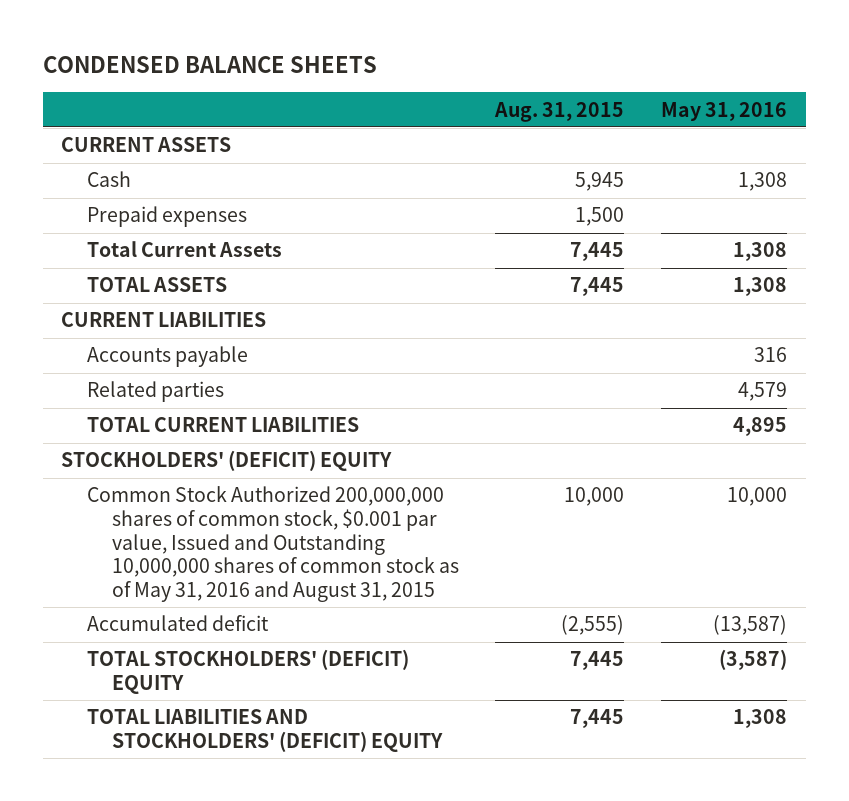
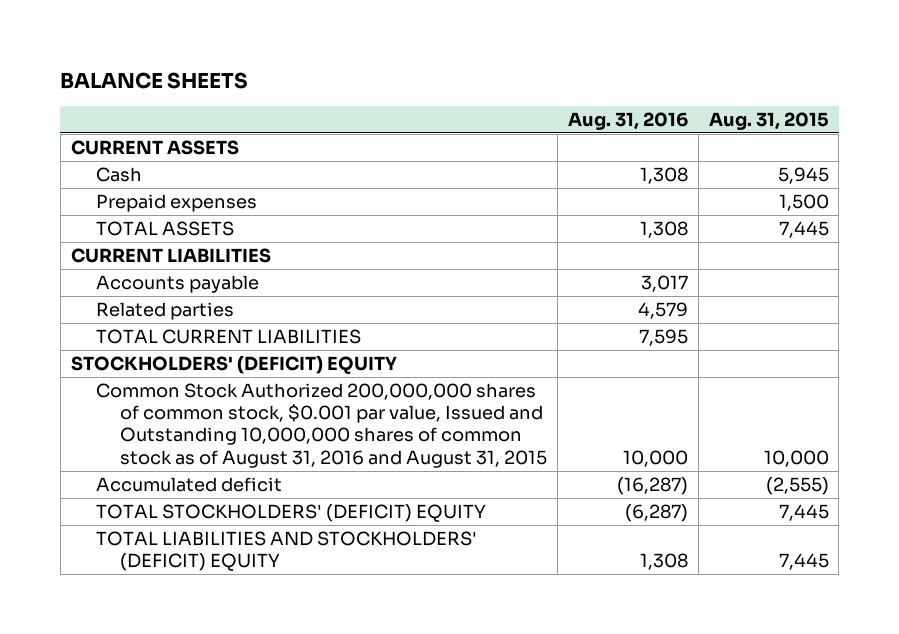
[43,55,378,73] CONDENSED BALANCE SHEETS -> [60,72,249,90] BALANCE SHEETS
[661,101,788,121] May 31, 2016 -> none
none -> [567,112,688,131] Aug. 31, 2016
[86,241,282,258] Total Current Assets -> none
[86,486,459,603] Common Stock Authorized 200,000,000 shares of common stock, $0.001 par value, Issued and Outstanding 10,000,000 shares of common stock as of May 31, 2016 and August 31, 2015 -> [95,382,548,468] Common Stock Authorized 200,000,000 shares of common stock, $0.001 par value, Issued and Outstanding 10,000,000 shares of common stock as of August 31, 2016 and August 31, 2015

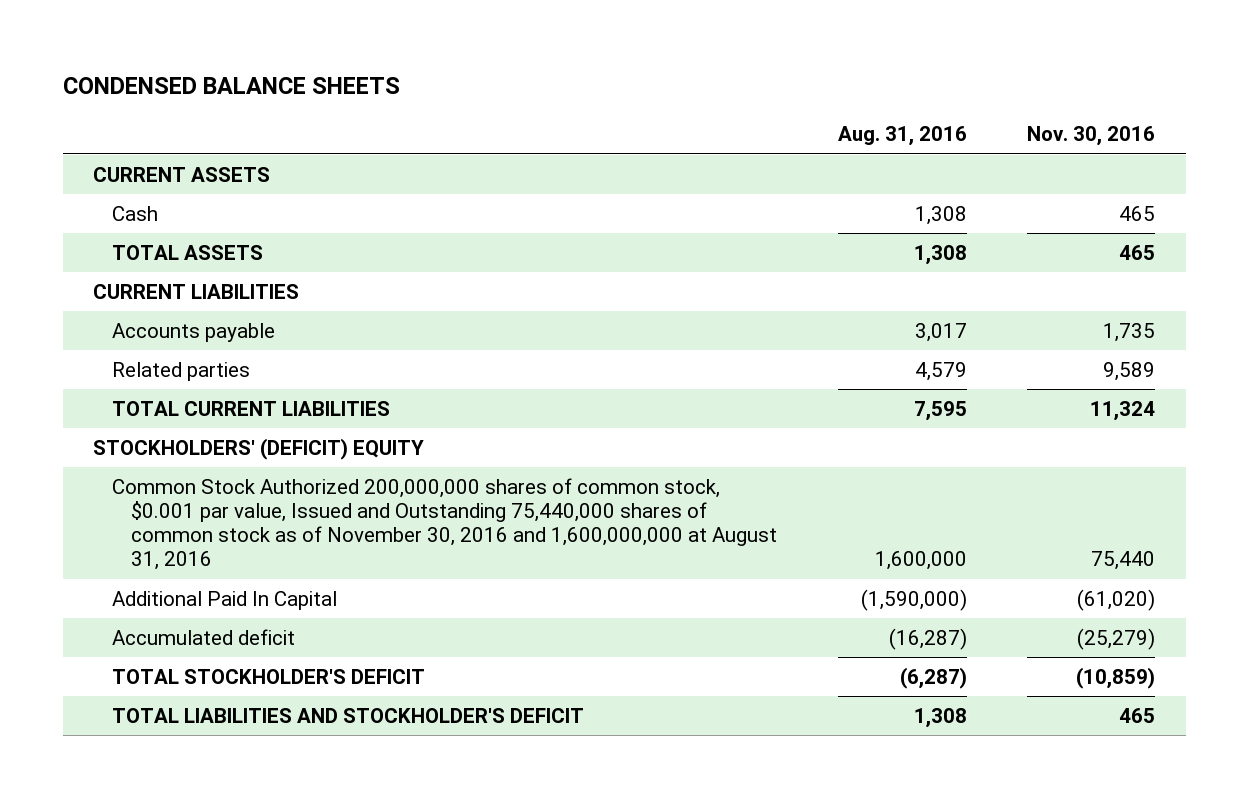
[60,72,249,90] BALANCE SHEETS -> [62,77,400,95] CONDENSED BALANCE SHEETS
[708,112,829,131] Aug. 31, 2015 -> none
none -> [1027,126,1156,147] Nov. 30, 2016
[95,193,257,212] Prepaid expenses -> none
[95,382,548,468] Common Stock Authorized 200,000,000 shares of common stock, $0.001 par value, Issued and Outstanding 10,000,000 shares of common stock as of August 31, 2016 and August 31, 2015 -> [111,477,777,571] Common Stock Authorized 200,000,000 shares of common stock, $0.001 par value, Issued and Outstanding 75,440,000 shares of common stock as of November 30, 2016 and 1,600,000,000 at August 31, 2016
[622,449,688,467] 10,000 -> [874,551,967,571] 1,600,000
none -> [111,590,337,610] Additional Paid In Capital
[95,503,486,522] TOTAL STOCKHOLDERS' (DEFICIT) EQUITY -> [111,668,425,684] TOTAL STOCKHOLDER'S DEFICIT
[95,530,477,572] TOTAL LIABILITIES AND STOCKHOLDERS' (DEFICIT) EQUITY -> [111,707,584,723] TOTAL LIABILITIES AND STOCKHOLDER'S DEFICIT

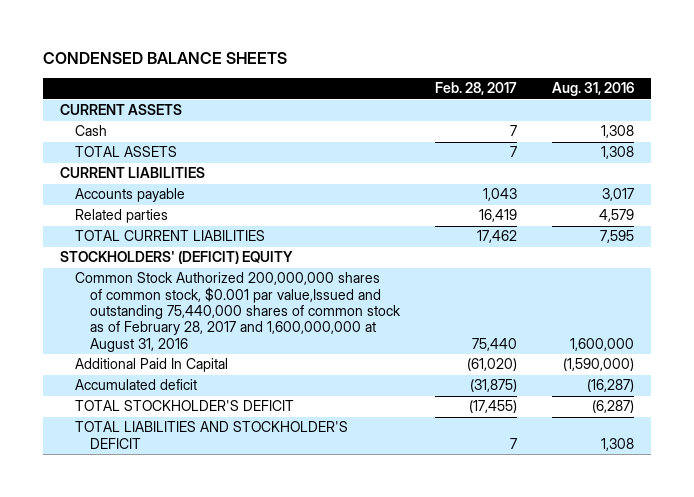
[1027,126,1156,147] Nov. 30, 2016 -> none
none -> [434,82,517,96] Feb. 28, 2017
[111,477,777,571] Common Stock Authorized 200,000,000 shares of common stock, $0.001 par value, Issued and Outstanding 75,440,000 shares of common stock as of November 30, 2016 and 1,600,000,000 at August 31, 2016 -> [75,272,401,352] Common Stock Authorized 200,000,000 shares of common stock, $0.001 par value,Issued and outstanding 75,440,000 shares of common stock as of February 28, 2017 and 1,600,000,000 at August 31, 2016

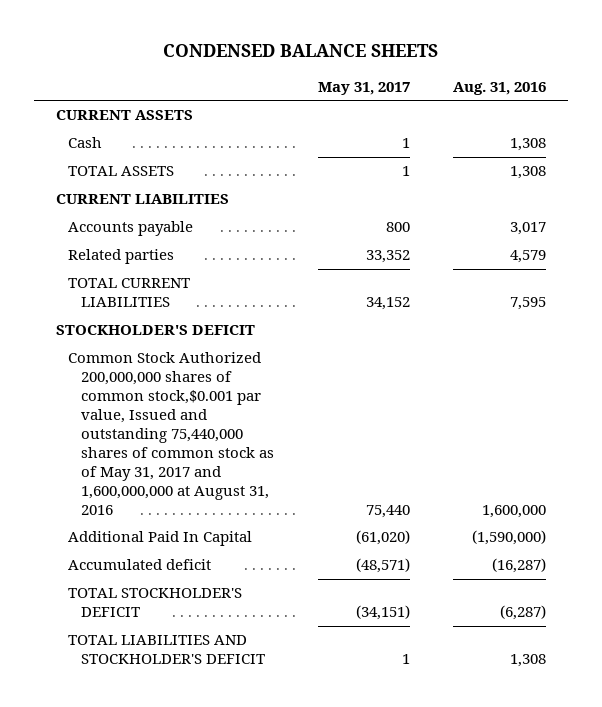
[434,82,517,96] Feb. 28, 2017 -> none
none -> [317,81,410,95] May 31, 2017
[60,251,294,265] STOCKHOLDERS' (DEFICIT) EQUITY -> [55,325,255,336] STOCKHOLDER'S DEFICIT
[75,272,401,352] Common Stock Authorized 200,000,000 shares of common stock, $0.001 par value,Issued and outstanding 75,440,000 shares of common stock as of February 28, 2017 and 1,600,000,000 at August 31, 2016 -> [68,352,274,515] Common Stock Authorized 200,000,000 shares of common stock,$0.001 par value, Issued and outstanding 75,440,000 shares of common stock as of May 31, 2017 and 1,600,000,000 at August 31, 2016

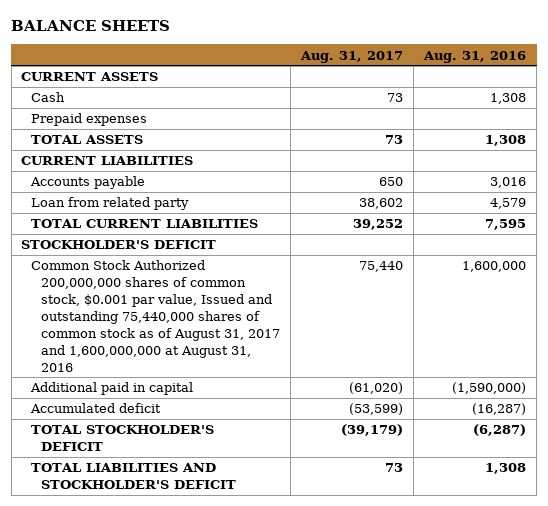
[162,44,438,58] CONDENSED BALANCE SHEETS -> [11,20,171,32] BALANCE SHEETS
[317,81,410,95] May 31, 2017 -> none
none -> [300,50,404,63] Aug. 31, 2017
none -> [31,113,148,127] Prepaid expenses
[510,222,547,236] 3,017 -> [490,177,527,189] 3,016
[68,249,175,265] Related parties -> [31,197,190,211] Loan from related party
[68,352,274,515] Common Stock Authorized 200,000,000 shares of common stock,$0.001 par value, Issued and outstanding 75,440,000 shares of common stock as of May 31, 2017 and 1,600,000,000 at August 31, 2016 -> [31,260,281,372] Common Stock Authorized 200,000,000 shares of common stock, $0.001 par value, Issued and outstanding 75,440,000 shares of common stock as of August 31, 2017 and 1,600,000,000 at August 31, 2016
[68,531,253,547] Additional Paid In Capital -> [30,382,194,396] Additional paid in capital

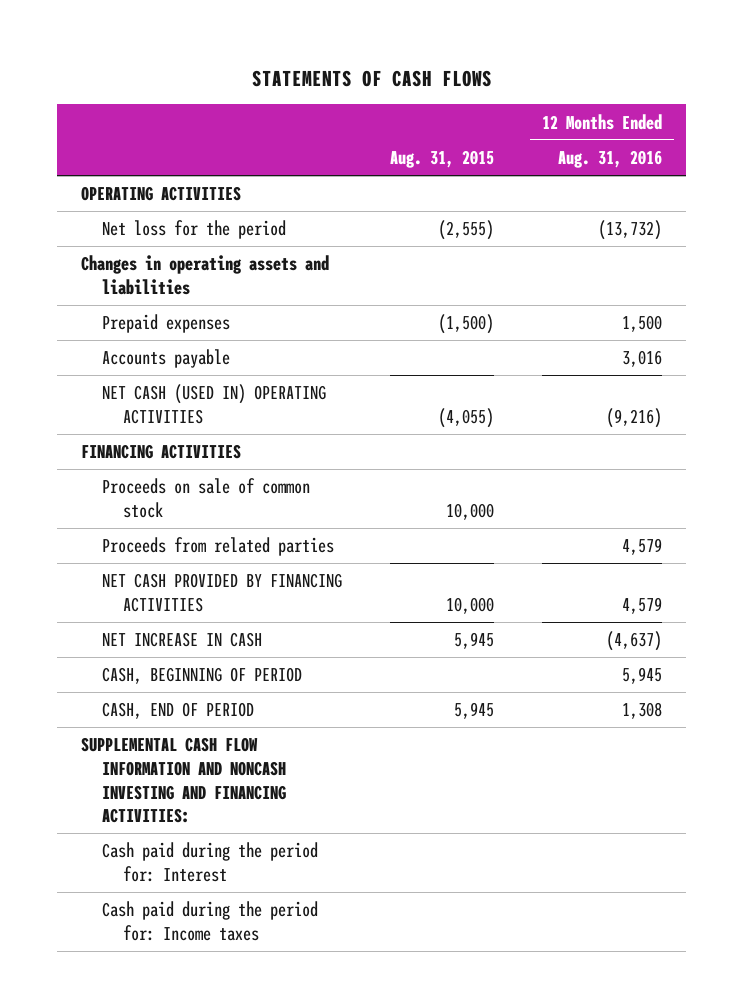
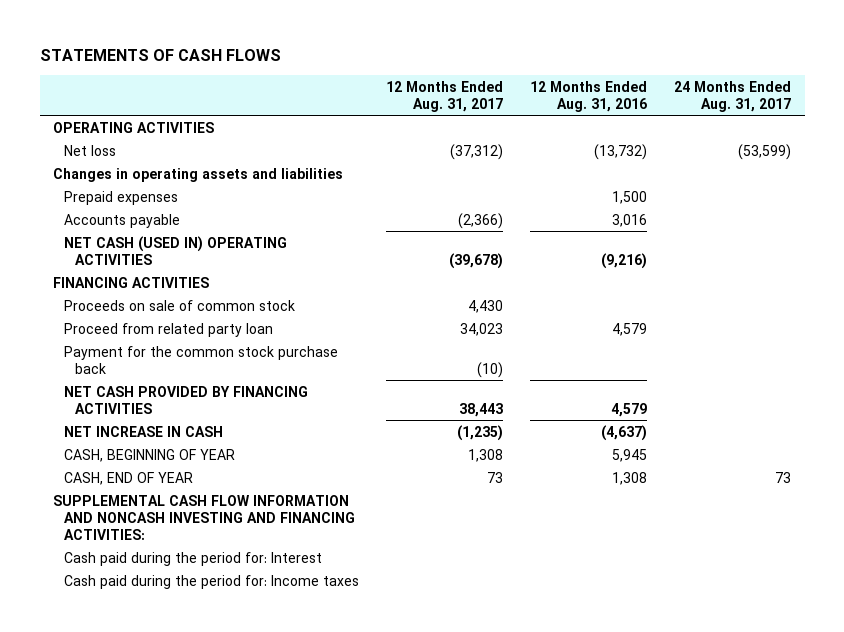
[390,149,495,168] Aug. 31, 2015 -> none
none -> [385,80,503,112] 12 Months Ended Aug. 31, 2017
none -> [674,80,792,112] 24 Months Ended Aug. 31, 2017
[101,220,286,240] Net loss for the period -> [63,144,116,156] Net loss
[101,537,334,557] Proceeds from related parties -> [63,322,273,337] Proceed from related party loan
none -> [63,345,338,374] Payment for the common stock purchase back
[101,667,302,685] CASH, BEGINNING OF PERIOD -> [63,448,235,462] CASH, BEGINNING OF YEAR
[101,702,254,720] CASH, END OF PERIOD -> [63,471,193,485] CASH, END OF YEAR

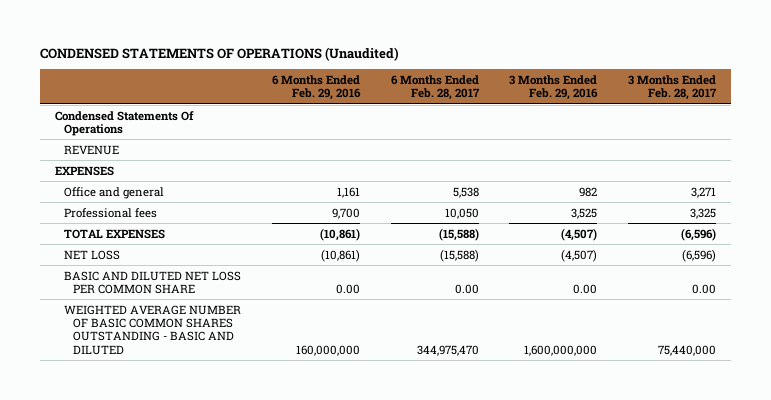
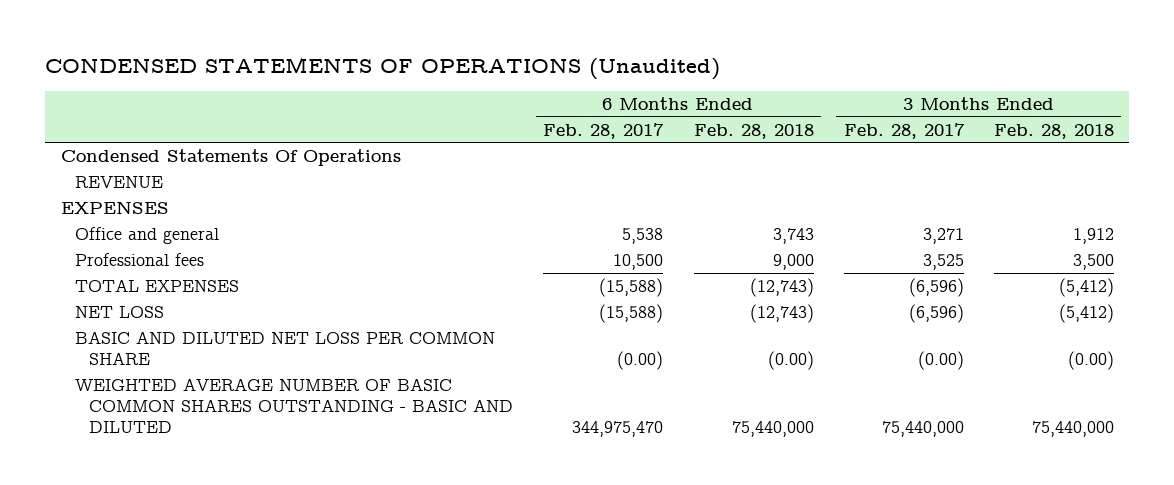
[271,75,361,101] 6 Months Ended Feb. 29, 2016 -> none
[509,75,599,101] 3 Months Ended Feb. 29, 2016 -> none
none -> [693,123,814,139] Feb. 28, 2018
none -> [993,123,1114,139] Feb. 28, 2018
[444,207,479,219] 10,050 -> [613,254,664,271] 10,500
[689,207,716,219] 3,325 -> [922,254,964,271] 3,525
[454,283,479,294] 0.00 -> [617,350,664,370] (0.00)
[691,283,716,294] 0.00 -> [917,350,964,370] (0.00)

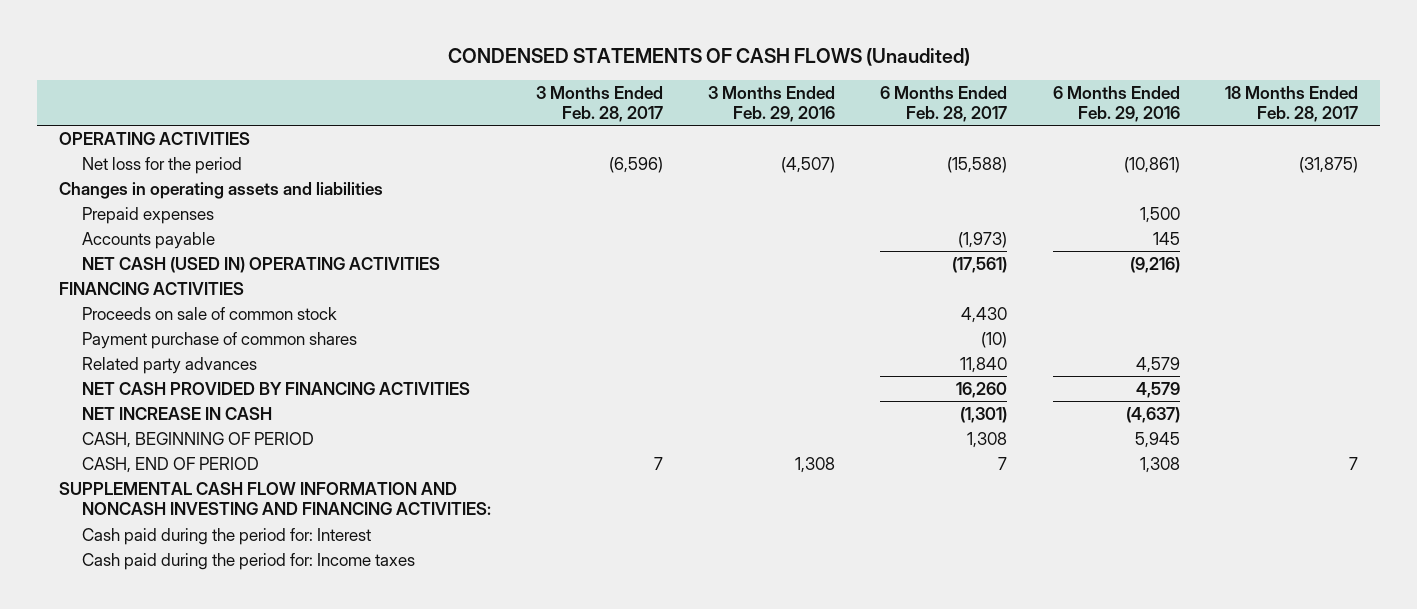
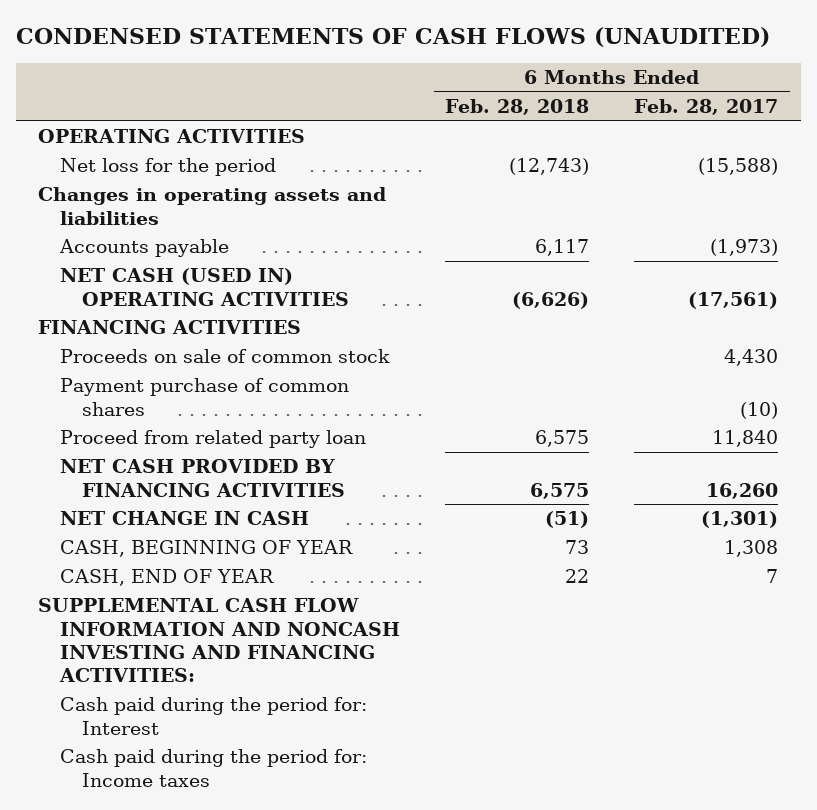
[447,47,970,66] CONDENSED STATEMENTS OF CASH FLOWS (Unaudited) -> [15,27,770,48] CONDENSED STATEMENTS OF CASH FLOWS (UNAUDITED)
[535,85,663,122] 3 Months Ended Feb. 28, 2017 -> none
[708,85,836,122] 3 Months Ended Feb. 29, 2016 -> none
[1052,85,1180,122] 6 Months Ended Feb. 29, 2016 -> none
[1224,85,1358,122] 18 Months Ended Feb. 28, 2017 -> none
none -> [445,99,590,116] Feb. 28, 2018
[81,206,214,224] Prepaid expenses -> none
[81,356,257,374] Related party advances -> [60,430,367,449] Proceed from related party loan
[81,406,272,420] NET INCREASE IN CASH -> [60,511,310,526] NET CHANGE IN CASH
[81,431,314,448] CASH, BEGINNING OF PERIOD -> [60,540,354,558] CASH, BEGINNING OF YEAR
[81,456,259,473] CASH, END OF PERIOD -> [60,569,275,587] CASH, END OF YEAR

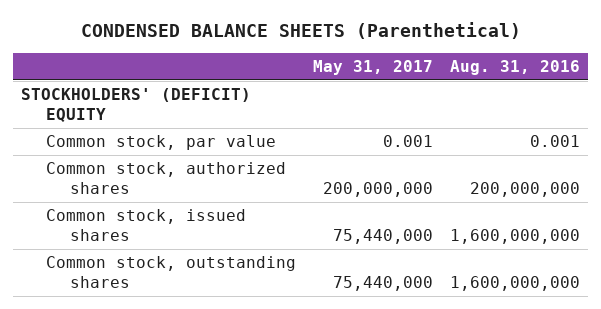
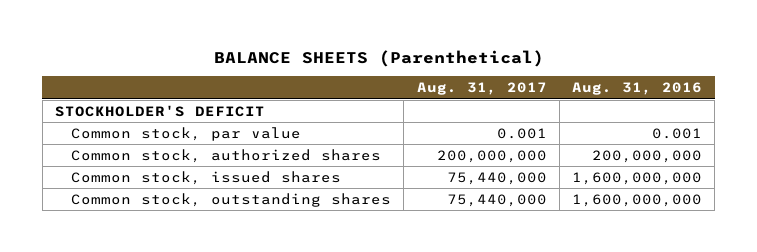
[80,22,521,40] CONDENSED BALANCE SHEETS (Parenthetical) -> [213,50,544,68] BALANCE SHEETS (Parenthetical)
[312,59,433,75] May 31, 2017 -> none
none -> [416,82,547,96] Aug. 31, 2017
[21,88,252,123] STOCKHOLDERS' (DEFICIT) EQUITY -> [55,104,266,117] STOCKHOLDER'S DEFICIT

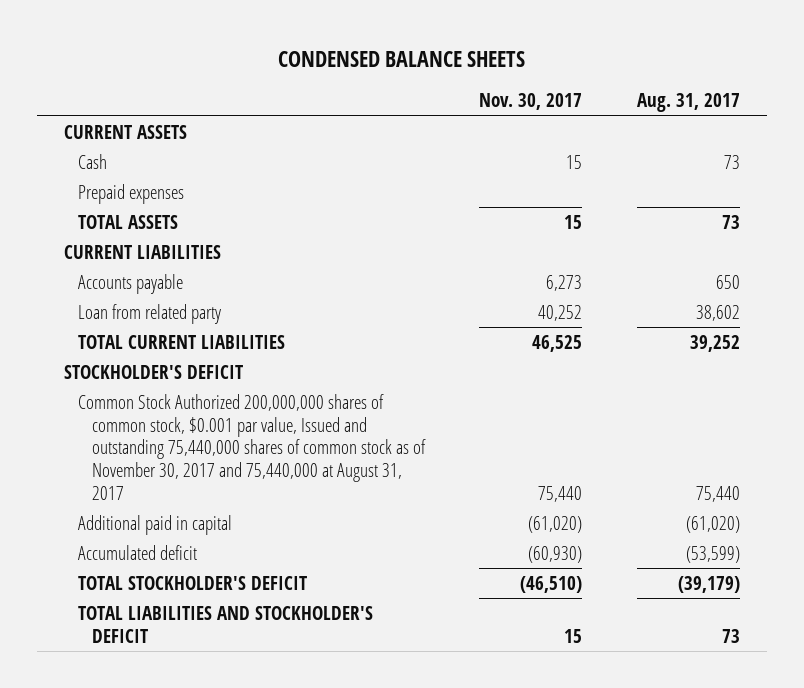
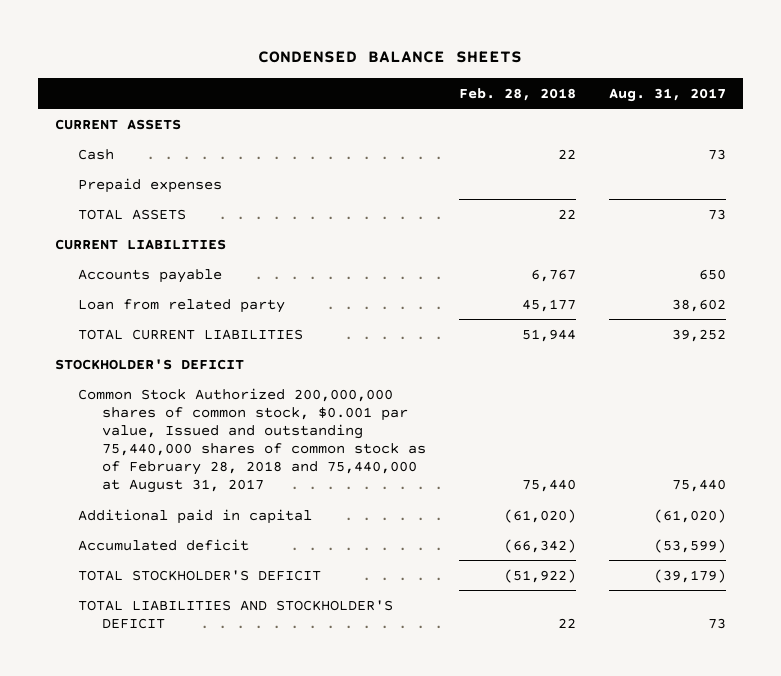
[479,93,583,111] Nov. 30, 2017 -> none
none -> [459,87,577,101] Feb. 28, 2018
[78,393,426,501] Common Stock Authorized 200,000,000 shares of common stock, $0.001 par value, Issued and outstanding 75,440,000 shares of common stock as of November 30, 2017 and 75,440,000 at August 31, 2017 -> [78,387,427,494] Common Stock Authorized 200,000,000 shares of common stock, $0.001 par value, Issued and outstanding 75,440,000 shares of common stock as of February 28, 2018 and 75,440,000 at August 31, 2017

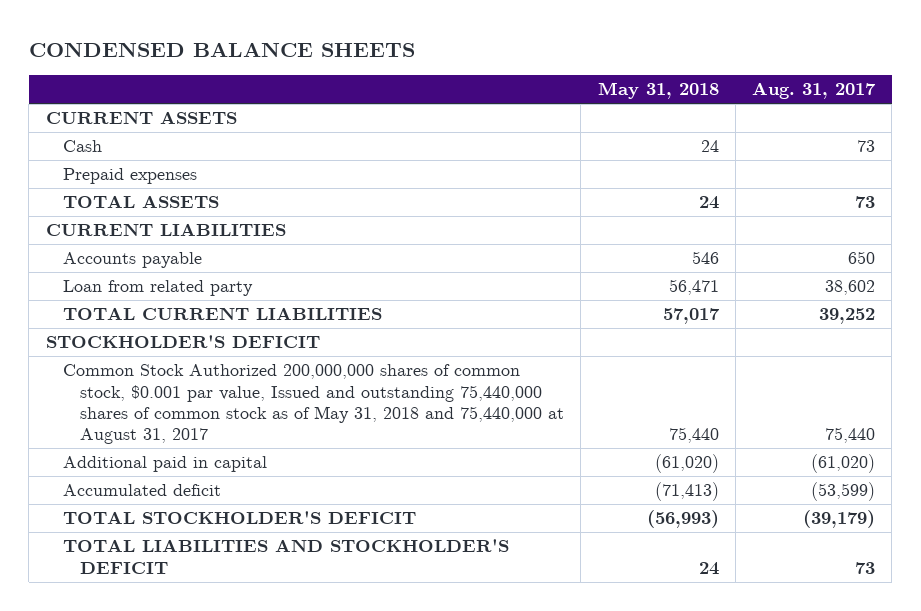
[459,87,577,101] Feb. 28, 2018 -> none
none -> [597,82,719,100] May 31, 2018
[78,387,427,494] Common Stock Authorized 200,000,000 shares of common stock, $0.001 par value, Issued and outstanding 75,440,000 shares of common stock as of February 28, 2018 and 75,440,000 at August 31, 2017 -> [62,364,565,445] Common Stock Authorized 200,000,000 shares of common stock, $0.001 par value, Issued and outstanding 75,440,000 shares of common stock as of May 31, 2018 and 75,440,000 at August 31, 2017

